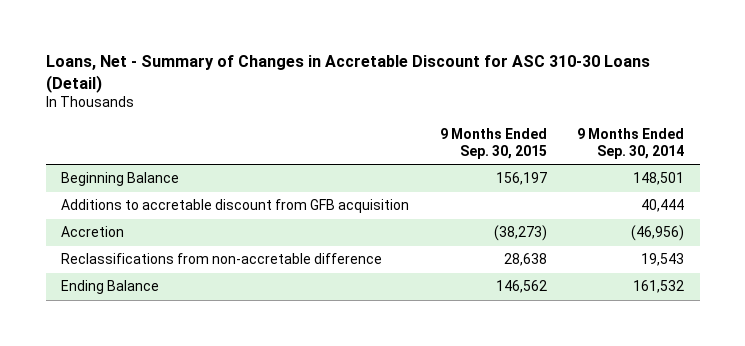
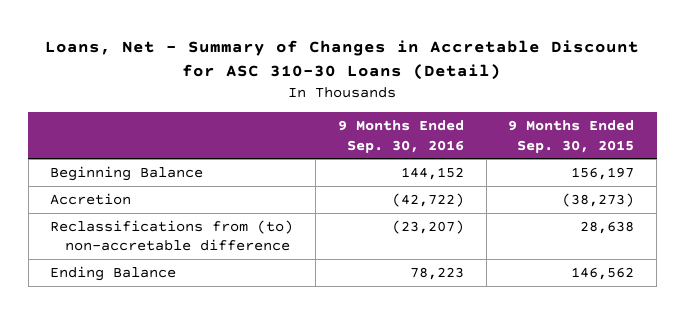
[577,128,685,159] 9 Months Ended Sep. 30, 2014 -> none
none -> [337,120,464,153] 9 Months Ended Sep. 30, 2016
[61,199,410,214] Additions to accretable discount from GFB acquisition -> none
[61,253,383,265] Reclassifications from non-accretable difference -> [50,219,294,252] Reclassifications from (to) non-accretable difference

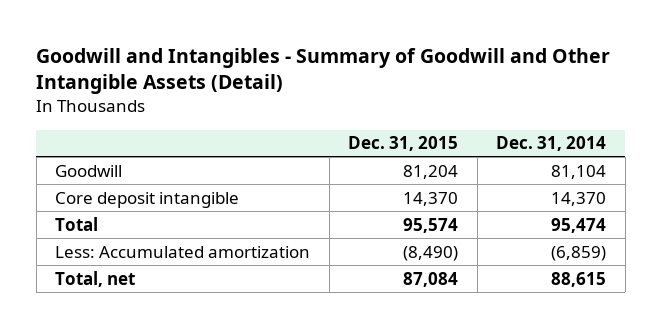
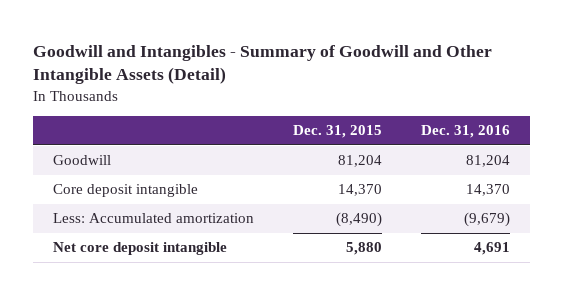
[496,136,607,152] Dec. 31, 2014 -> none
none -> [421,125,511,139] Dec. 31, 2016
[55,216,99,231] Total -> none
[55,270,136,287] Total, net -> none
none -> [52,242,227,256] Net core deposit intangible

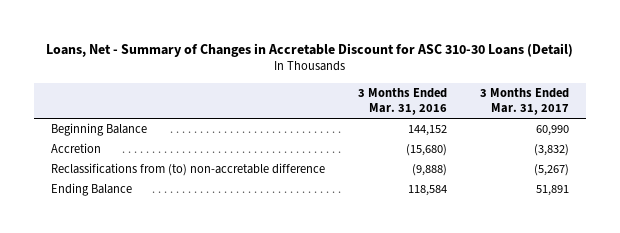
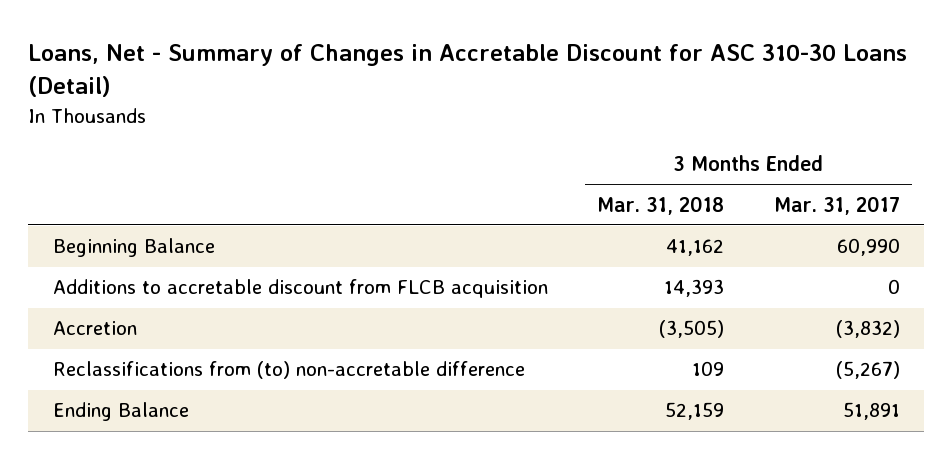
[357,87,447,116] 3 Months Ended Mar. 31, 2016 -> none
none -> [597,195,725,215] Mar. 31, 2018
none -> [52,279,548,299] Additions to accretable discount from FLCB acquisition

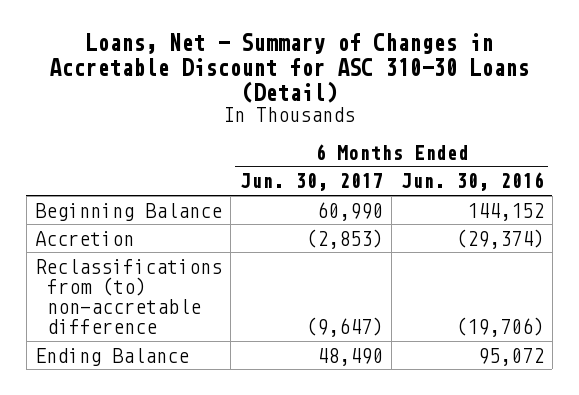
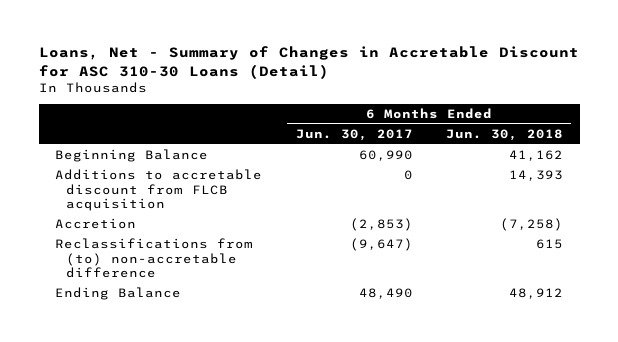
[400,172,544,192] Jun. 30, 2016 -> none
none -> [446,129,564,142] Jun. 30, 2018
none -> [55,169,263,212] Additions to accretable discount from FLCB acquisition

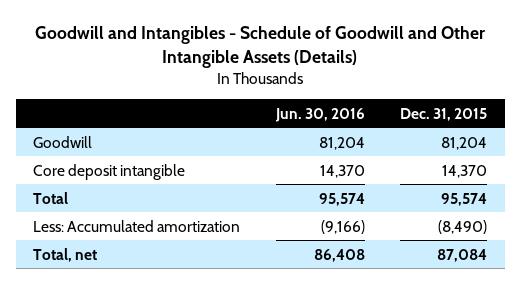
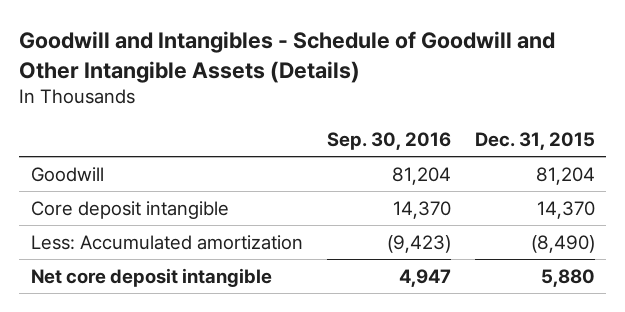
[274,107,365,122] Jun. 30, 2016 -> none
none -> [326,132,451,151] Sep. 30, 2016
[33,191,69,204] Total -> none
[33,247,98,262] Total, net -> [30,267,272,287] Net core deposit intangible
[436,248,487,262] 87,084 -> [540,268,595,287] 5,880

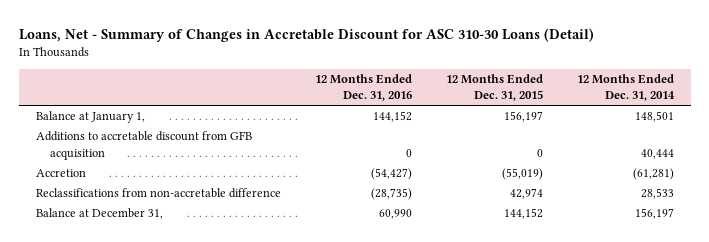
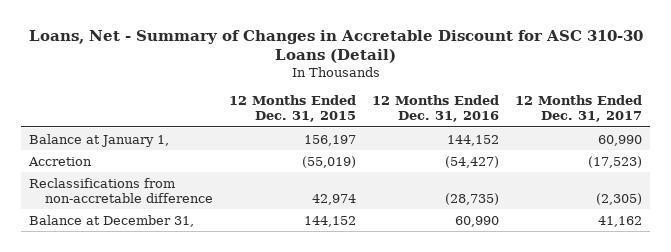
[576,73,675,102] 12 Months Ended Dec. 31, 2014 -> none
none -> [514,94,642,122] 12 Months Ended Dec. 31, 2017
[35,131,252,160] Additions to accretable discount from GFB acquisition -> none

